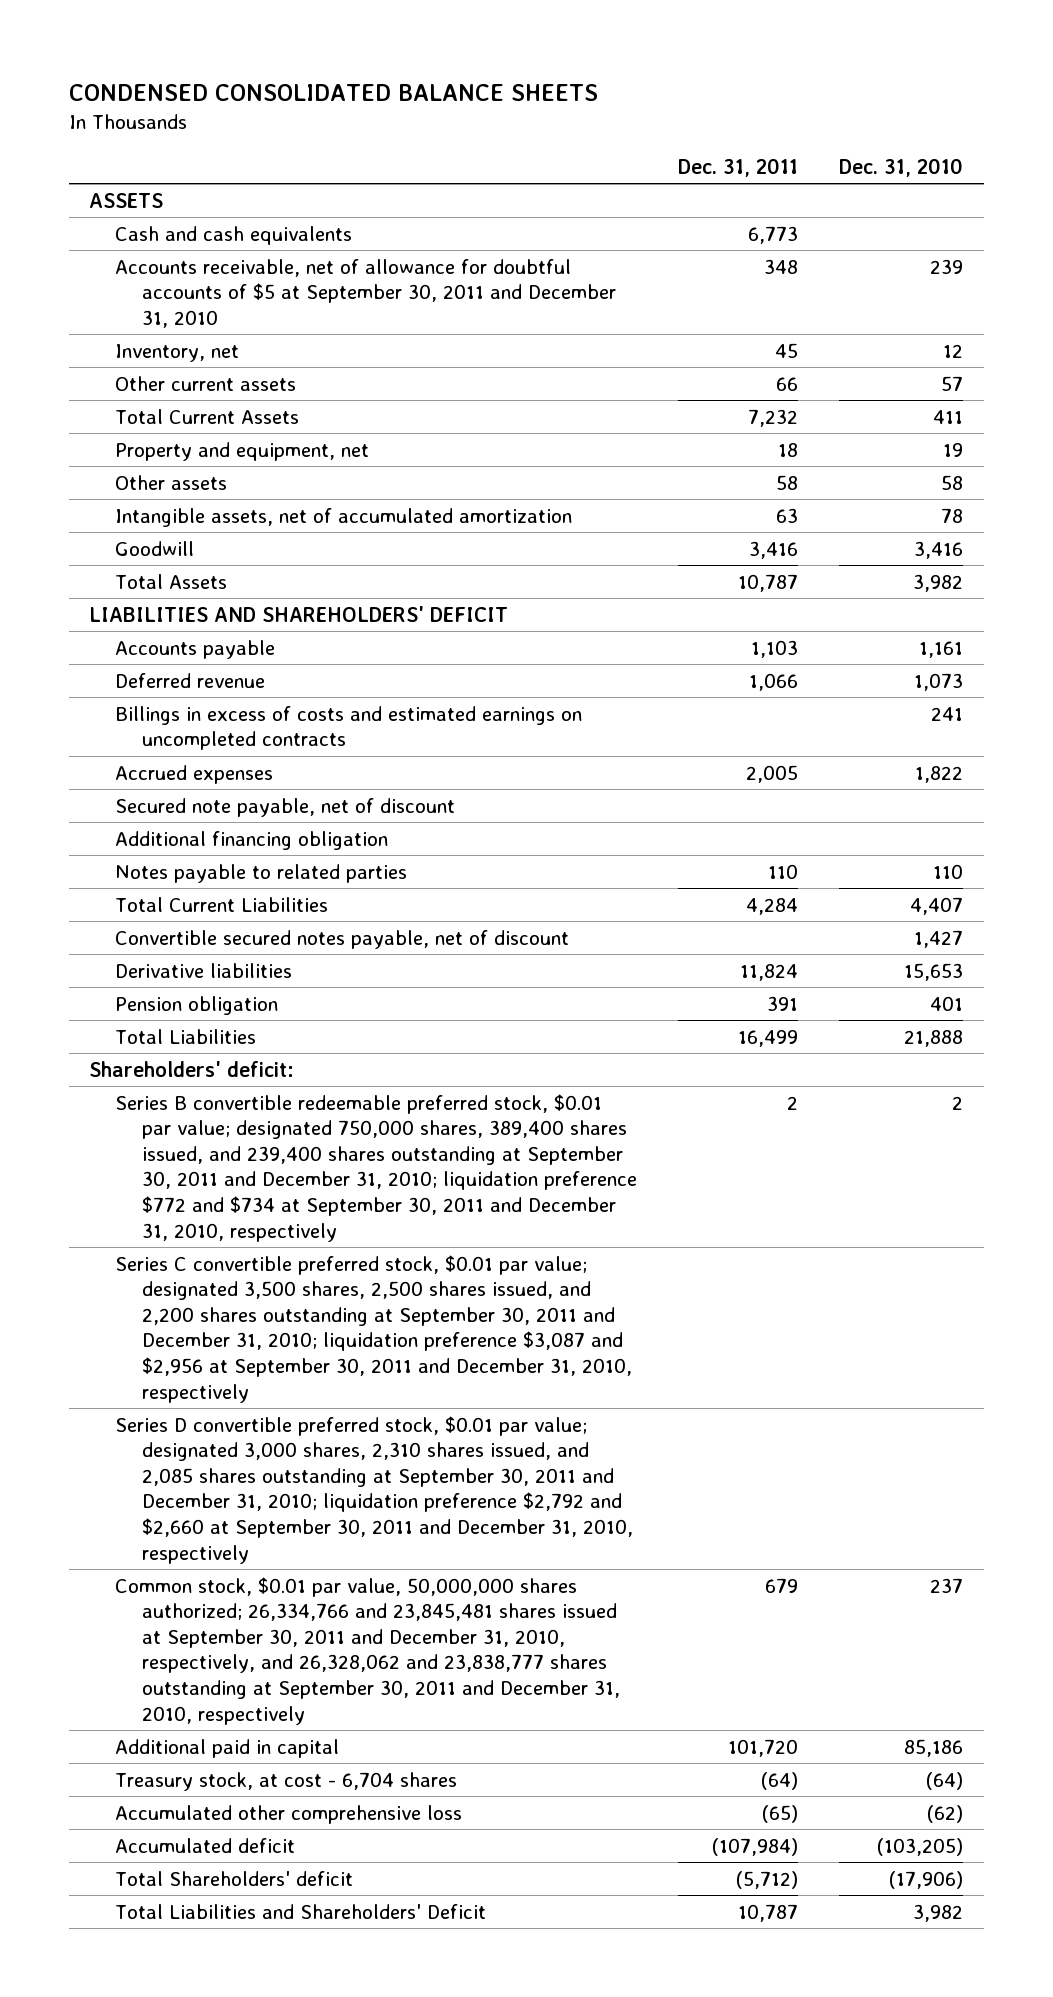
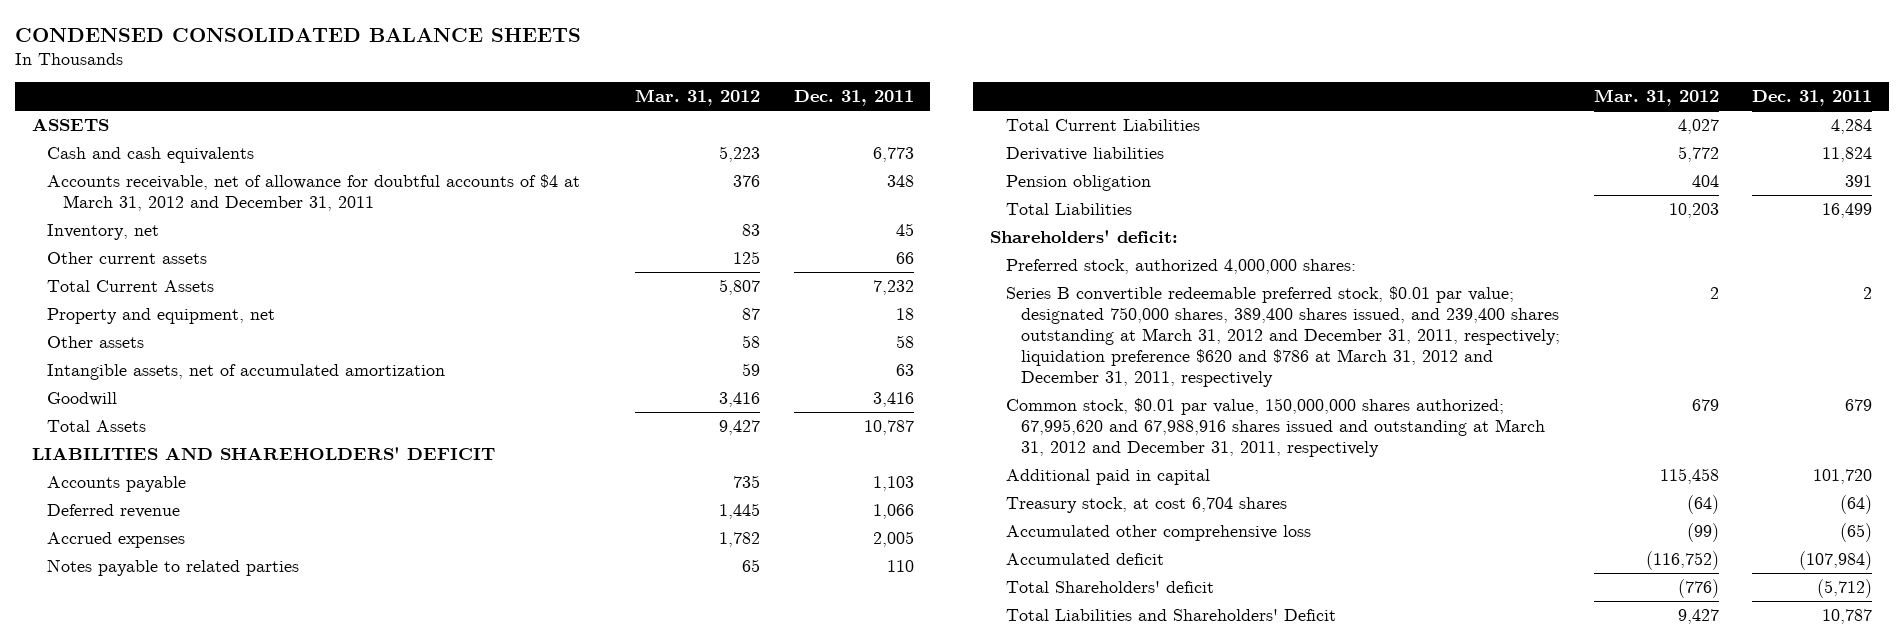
[839,157,964,177] Dec. 31, 2010 -> none
none -> [635,89,761,107] Mar. 31, 2012
[115,258,616,328] Accounts receivable, net of allowance for doubtful accounts of $5 at September 30, 2011 and December 31, 2010 -> [47,173,581,212] Accounts receivable, net of allowance for doubtful accounts of $4 at March 31, 2012 and December 31, 2011
[115,705,583,751] Billings in excess of costs and estimated earnings on uncompleted contracts -> none
[115,797,456,817] Secured note payable, net of discount -> none
[115,830,389,850] Additional financing obligation -> none
[115,929,570,949] Convertible secured notes payable, net of discount -> none
[115,1254,632,1403] Series C convertible preferred stock, $0.01 par value; designated 3,500 shares, 2,500 shares issued, and 2,200 shares outstanding at September 30, 2011 and December 31, 2010; liquidation preference $3,087 and $2,956 at September 30, 2011 and December 31, 2010, respectively -> none
[115,1415,633,1564] Series D convertible preferred stock, $0.01 par value; designated 3,000 shares, 2,310 shares issued, and 2,085 shares outstanding at September 30, 2011 and December 31, 2010; liquidation preference $2,792 and $2,660 at September 30, 2011 and December 31, 2010, respectively -> none
none -> [1005,258,1356,274] Preferred stock, authorized 4,000,000 shares:
[115,1093,637,1242] Series B convertible redeemable preferred stock, $0.01 par value; designated 750,000 shares, 389,400 shares issued, and 239,400 shares outstanding at September 30, 2011 and December 31, 2010; liquidation preference $772 and $734 at September 30, 2011 and December 31, 2010, respectively -> [1005,285,1561,388] Series B convertible redeemable preferred stock, $0.01 par value; designated 750,000 shares, 389,400 shares issued, and 239,400 shares outstanding at March 31, 2012 and December 31, 2011, respectively; liquidation preference $620 and $786 at March 31, 2012 and December 31, 2011, respectively
[115,1576,620,1725] Common stock, $0.01 par value, 50,000,000 shares authorized; 26,334,766 and 23,845,481 shares issued at September 30, 2011 and December 31, 2010, respectively, and 26,328,062 and 23,838,777 shares outstanding at September 30, 2011 and December 31, 2010, respectively -> [1005,397,1546,458] Common stock, $0.01 par value, 150,000,000 shares authorized; 67,995,620 and 67,988,916 shares issued and outstanding at March 31, 2012 and December 31, 2011, respectively
[115,1771,458,1791] Treasury stock, at cost - 6,704 shares -> [1005,496,1287,513] Treasury stock, at cost 6,704 shares

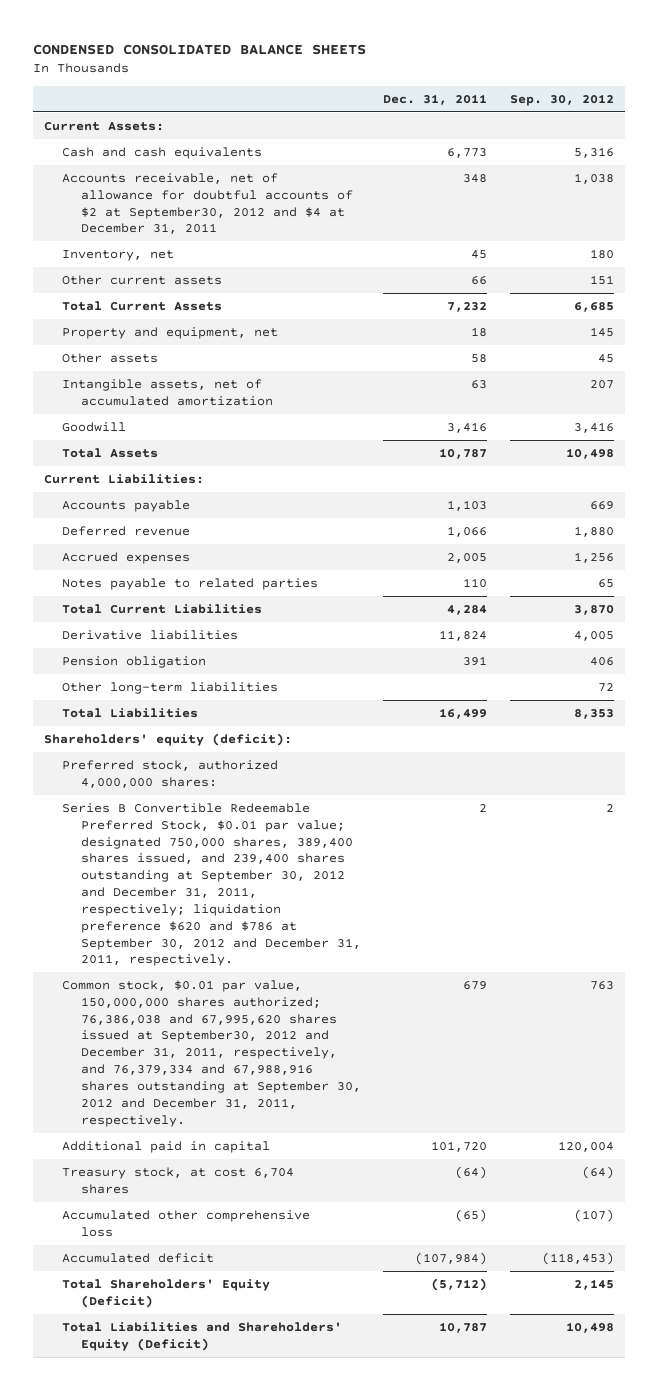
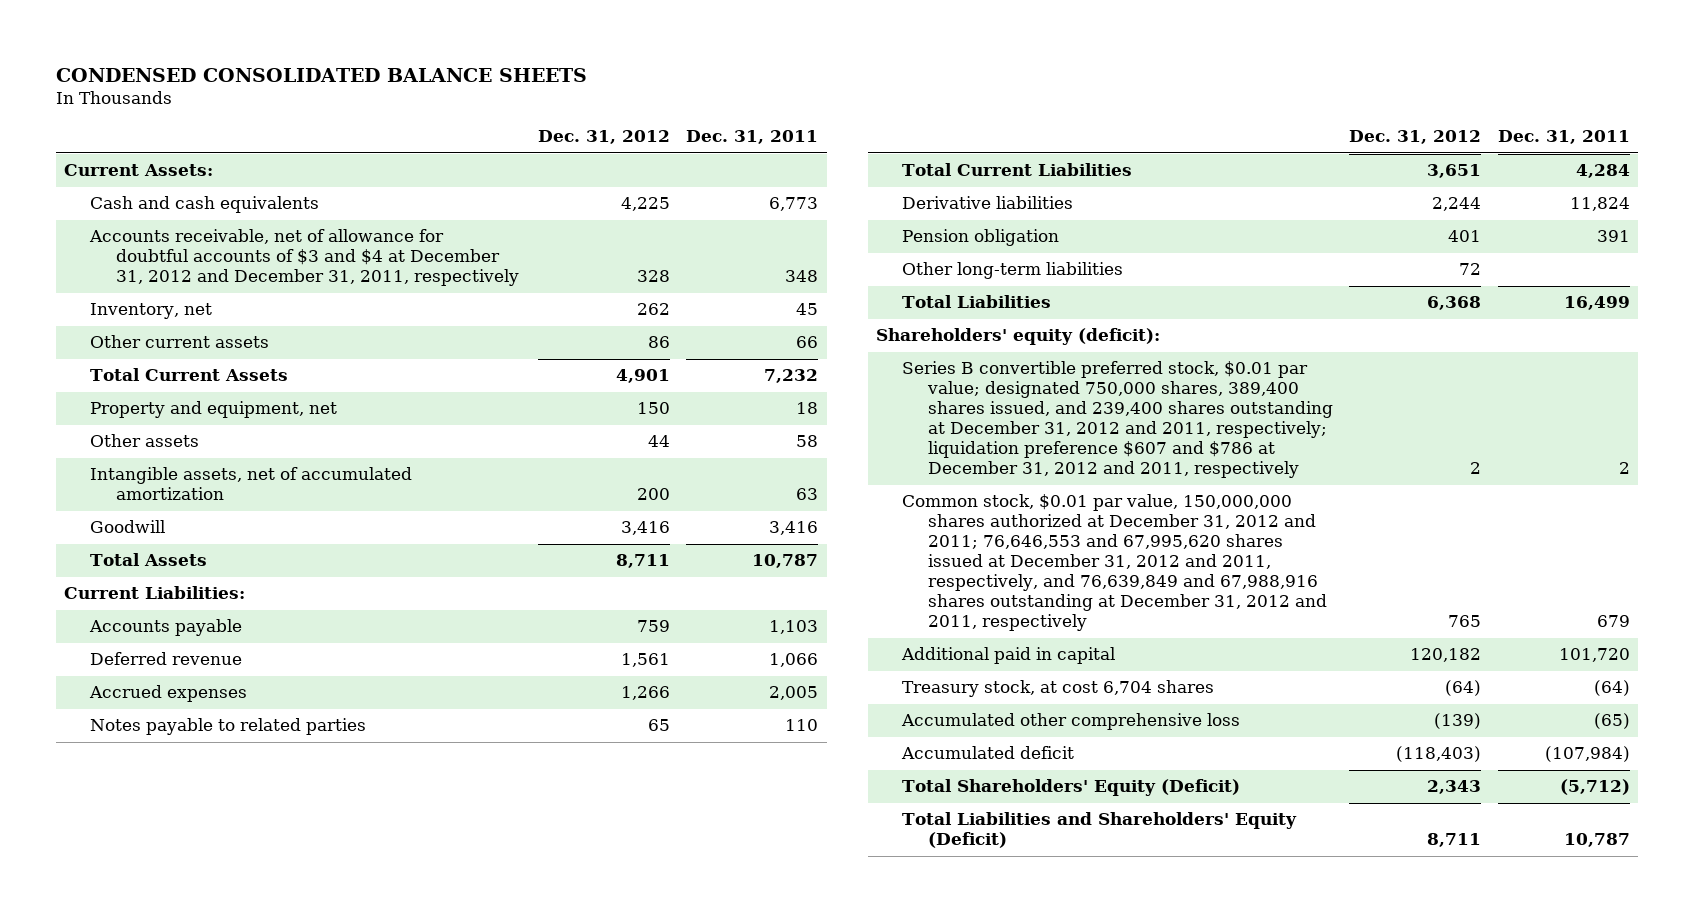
[509,93,614,106] Sep. 30, 2012 -> none
none -> [537,130,670,145] Dec. 31, 2012
[62,173,353,235] Accounts receivable, net of allowance for doubtful accounts of $2 at September30, 2012 and $4 at December 31, 2011 -> [89,229,520,287] Accounts receivable, net of allowance for doubtful accounts of $3 and $4 at December 31, 2012 and December 31, 2011, respectively
[62,760,279,788] Preferred stock, authorized 4,000,000 shares: -> none
[62,803,361,967] Series B Convertible Redeemable Preferred Stock, $0.01 par value; designated 750,000 shares, 389,400 shares issued, and 239,400 shares outstanding at September 30, 2012 and December 31, 2011, respectively; liquidation preference $620 and $786 at September 30, 2012 and December 31, 2011, respectively. -> [901,361,1333,479] Series B convertible preferred stock, $0.01 par value; designated 750,000 shares, 389,400 shares issued, and 239,400 shares outstanding at December 31, 2012 and 2011, respectively; liquidation preference $607 and $786 at December 31, 2012 and 2011, respectively
[62,980,361,1127] Common stock, $0.01 par value, 150,000,000 shares authorized; 76,386,038 and 67,995,620 shares issued at September30, 2012 and December 31, 2011, respectively, and 76,379,334 and 67,988,916 shares outstanding at September 30, 2012 and December 31, 2011, respectively. -> [901,494,1327,632] Common stock, $0.01 par value, 150,000,000 shares authorized at December 31, 2012 and 2011; 76,646,553 and 67,995,620 shares issued at December 31, 2012 and 2011, respectively, and 76,639,849 and 67,988,916 shares outstanding at December 31, 2012 and 2011, respectively

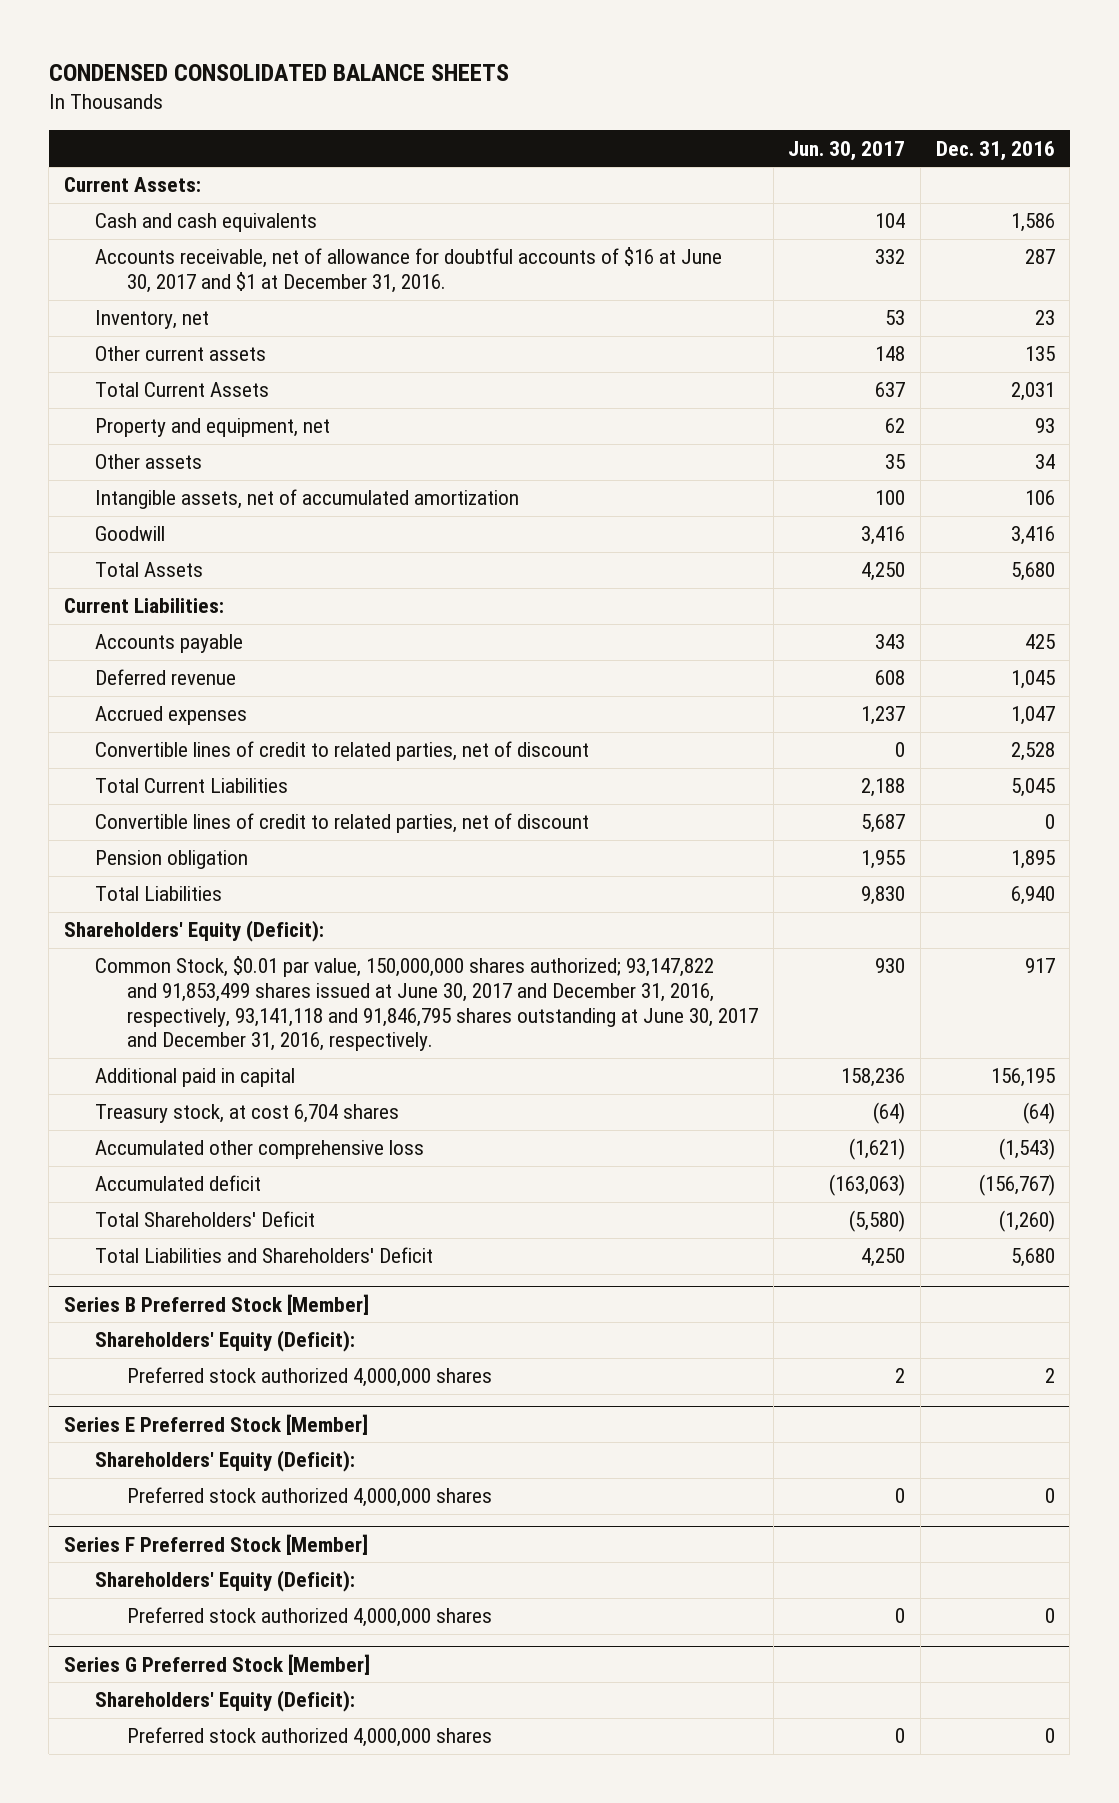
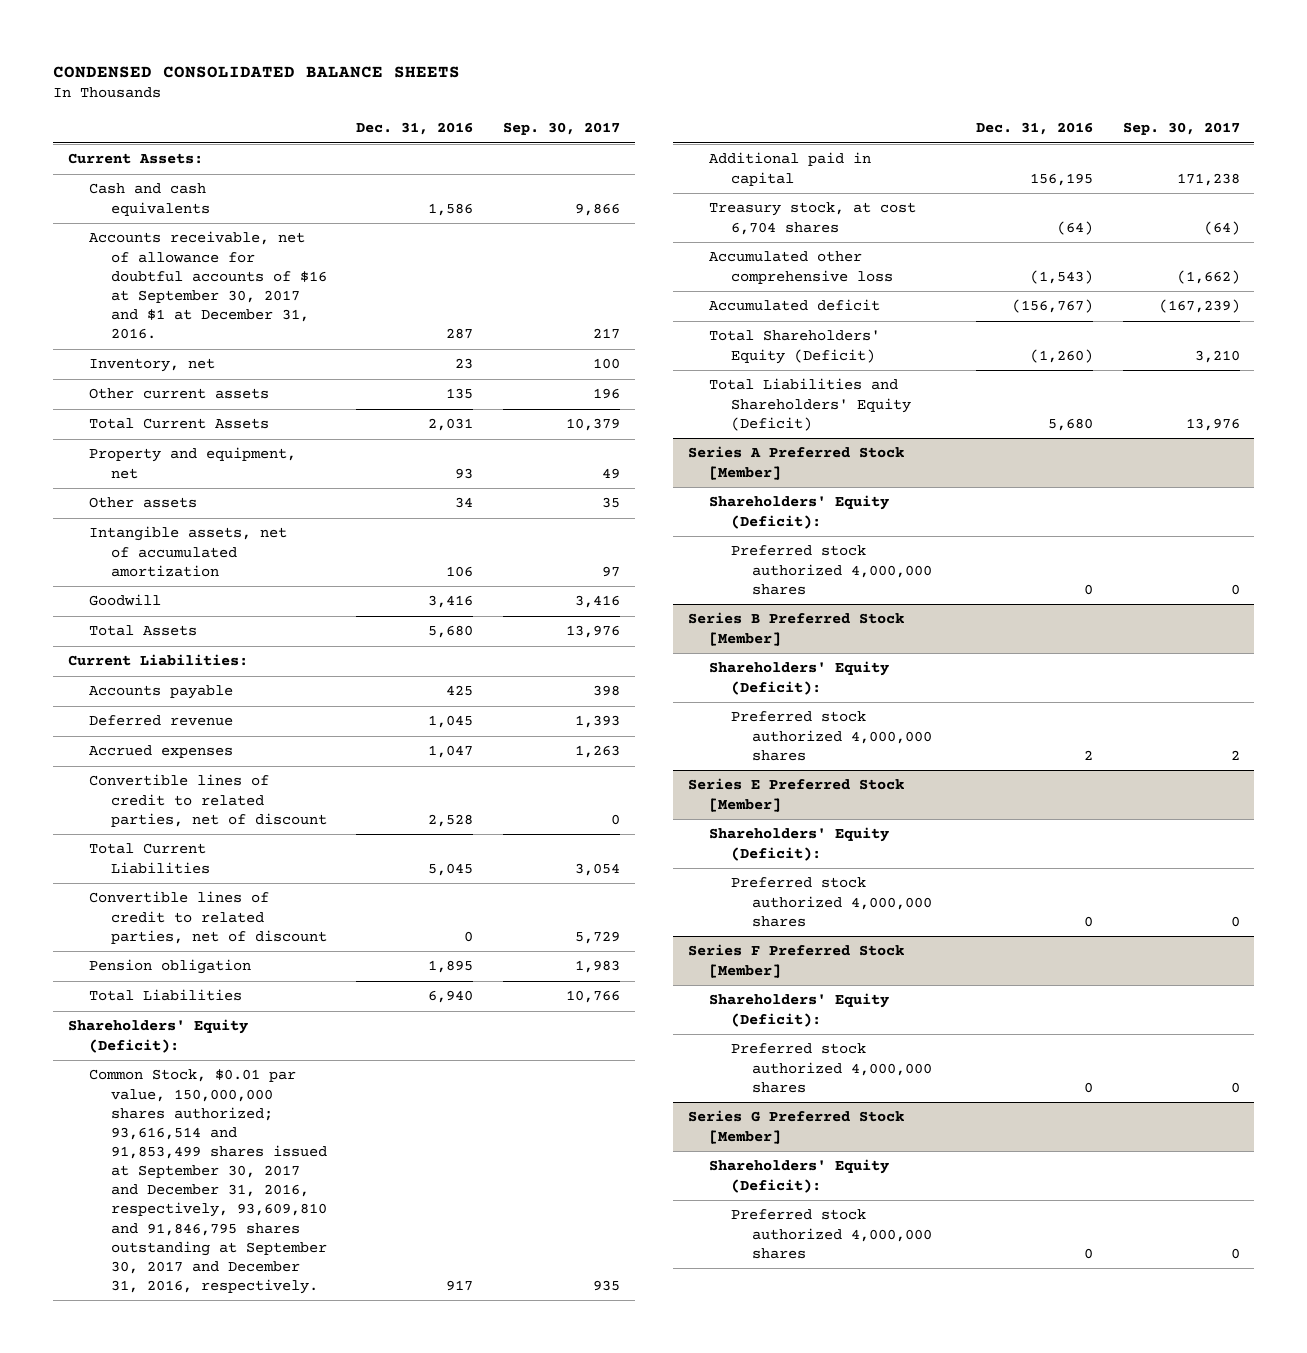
[788,140,906,161] Jun. 30, 2017 -> none
none -> [502,122,620,136] Sep. 30, 2017
[95,247,723,294] Accounts receivable, net of allowance for doubtful accounts of $16 at June 30, 2017 and $1 at December 31, 2016. -> [89,231,327,340] Accounts receivable, net of allowance for doubtful accounts of $16 at September 30, 2017 and $1 at December 31, 2016.
[95,956,758,1052] Common Stock, $0.01 par value, 150,000,000 shares authorized; 93,147,822 and 91,853,499 shares issued at June 30, 2017 and December 31, 2016, respectively, 93,141,118 and 91,846,795 shares outstanding at June 30, 2017 and December 31, 2016, respectively. -> [89,1069,327,1294] Common Stock, $0.01 par value, 150,000,000 shares authorized; 93,616,514 and 91,853,499 shares issued at September 30, 2017 and December 31, 2016, respectively, 93,609,810 and 91,846,795 shares outstanding at September 30, 2017 and December 31, 2016, respectively.
[95,1211,316,1228] Total Shareholders' Deficit -> [709,330,881,364] Total Shareholders' Equity (Deficit)
[95,1247,434,1264] Total Liabilities and Shareholders' Deficit -> [709,378,911,431] Total Liabilities and Shareholders' Equity (Deficit)
none -> [687,446,904,480] Series A Preferred Stock [Member]
none -> [709,495,890,529] Shareholders' Equity (Deficit):
none -> [730,545,933,595] Preferred stock authorized 4,000,000 shares

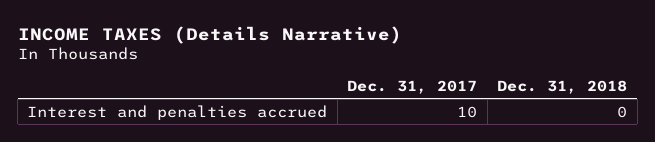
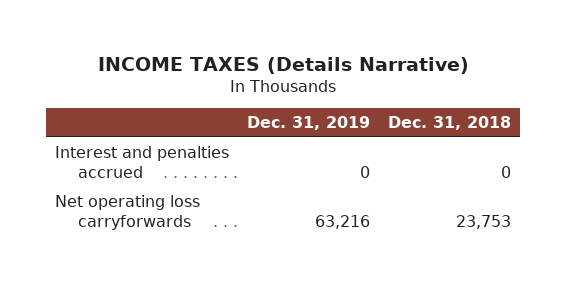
[347,79,478,94] Dec. 31, 2017 -> none
none -> [247,116,371,131] Dec. 31, 2019
none -> [55,194,201,231] Net operating loss carryforwards

